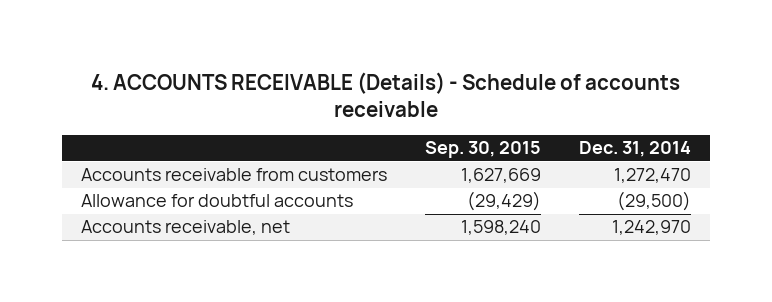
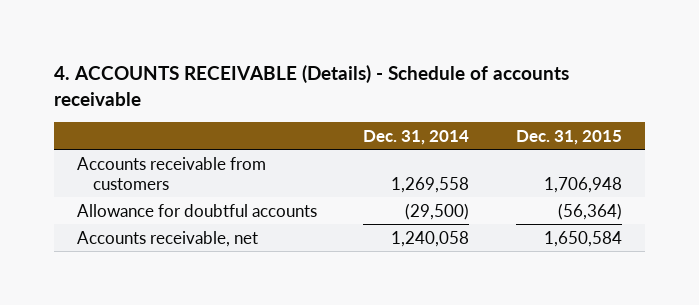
[425,141,542,159] Sep. 30, 2015 -> none
none -> [515,129,622,145] Dec. 31, 2015
[614,168,692,184] 1,272,470 -> [391,176,470,193] 1,269,558
[612,220,692,236] 1,242,970 -> [391,230,470,247] 1,240,058

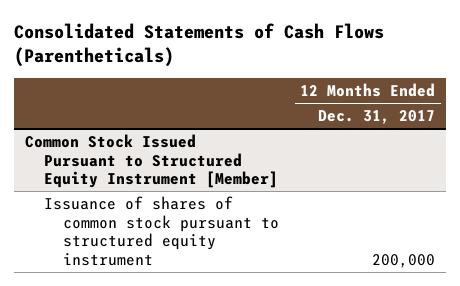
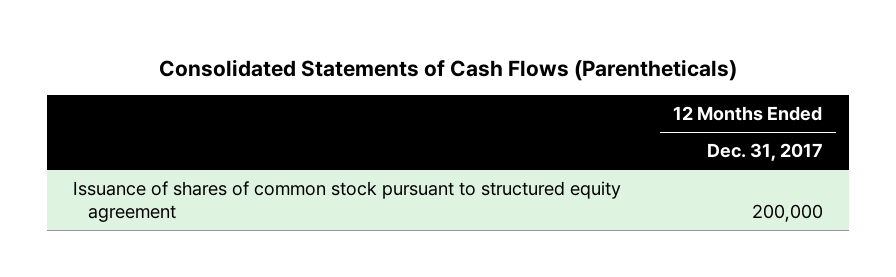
[25,133,278,189] Common Stock Issued Pursuant to Structured Equity Instrument [Member] -> none
[43,195,279,267] Issuance of shares of common stock pursuant to structured equity instrument -> [73,181,622,223] Issuance of shares of common stock pursuant to structured equity agreement

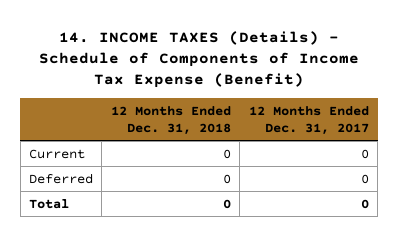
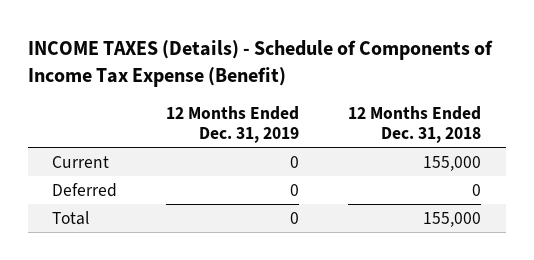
[38,30,359,89] 14. INCOME TAXES (Details) - Schedule of Components of Income Tax Expense (Benefit) -> [28,40,494,87] INCOME TAXES (Details) - Schedule of Components of Income Tax Expense (Benefit)
[248,105,369,135] 12 Months Ended Dec. 31, 2017 -> none
none -> [166,105,300,144] 12 Months Ended Dec. 31, 2019
[222,148,231,159] 0 -> [423,155,482,171] 155,000
[222,198,231,209] 0 -> [423,211,482,227] 155,000

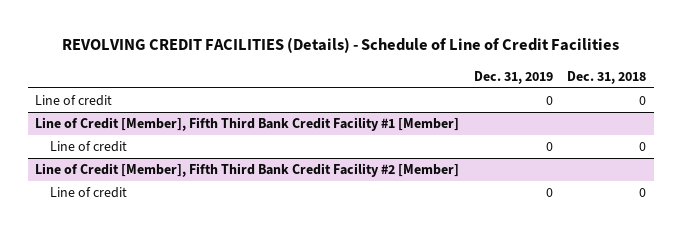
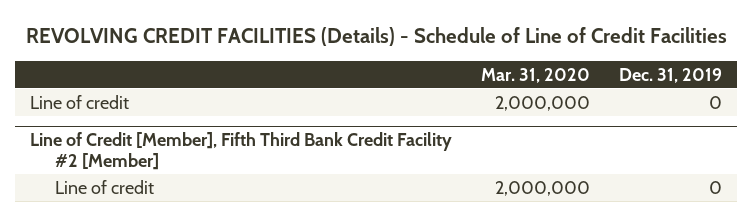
[567,70,647,84] Dec. 31, 2018 -> none
none -> [481,67,591,83] Mar. 31, 2020
[35,117,460,132] Line of Credit [Member], Fifth Third Bank Credit Facility #1 [Member] -> none
[50,141,128,153] Line of credit -> none

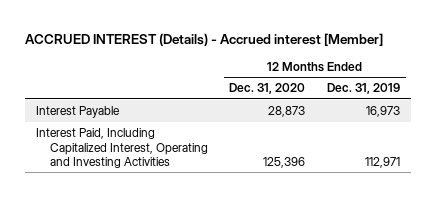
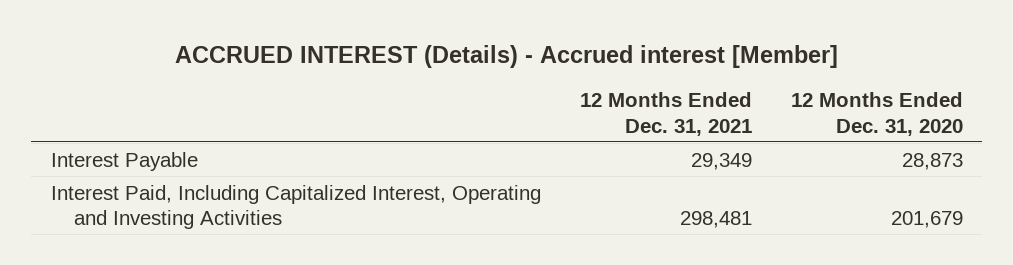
[327,83,401,95] Dec. 31, 2019 -> none
none -> [579,92,752,136] 12 Months Ended Dec. 31, 2021
[263,156,306,168] 125,396 -> [890,211,963,229] 201,679

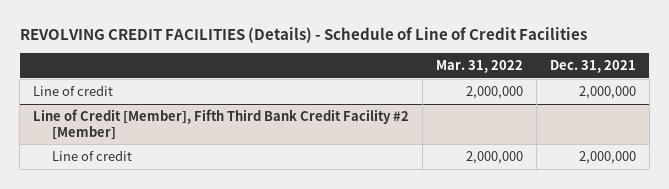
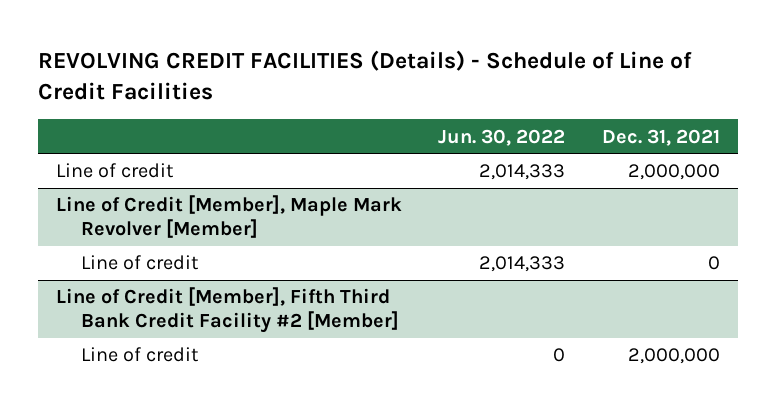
[435,59,523,73] Mar. 31, 2022 -> none
none -> [438,128,566,146] Jun. 30, 2022
none -> [55,195,402,239] Line of Credit [Member], Maple Mark Revolver [Member]
none -> [80,255,199,271] Line of credit

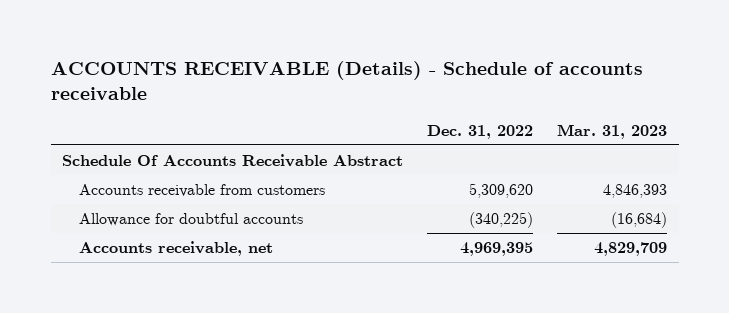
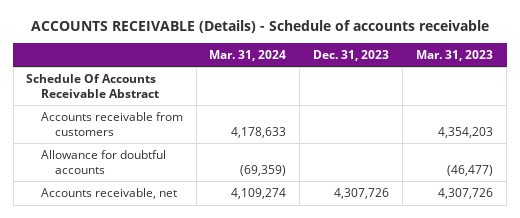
[427,124,534,139] Dec. 31, 2022 -> none
none -> [209,49,287,61] Mar. 31, 2024
none -> [313,49,390,61] Dec. 31, 2023
[603,184,668,199] 4,846,393 -> [438,126,494,138] 4,354,203
[611,212,668,229] (16,684) -> [447,164,494,176] (46,477)
[594,242,668,257] 4,829,709 -> [438,187,494,199] 4,307,726

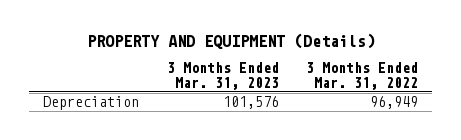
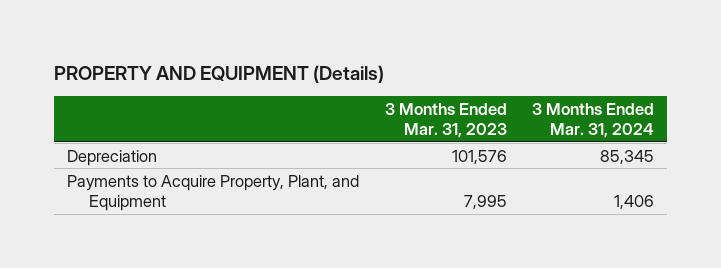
[306,62,419,91] 3 Months Ended Mar. 31, 2022 -> none
none -> [532,102,655,138] 3 Months Ended Mar. 31, 2024
none -> [66,174,359,211] Payments to Acquire Property, Plant, and Equipment

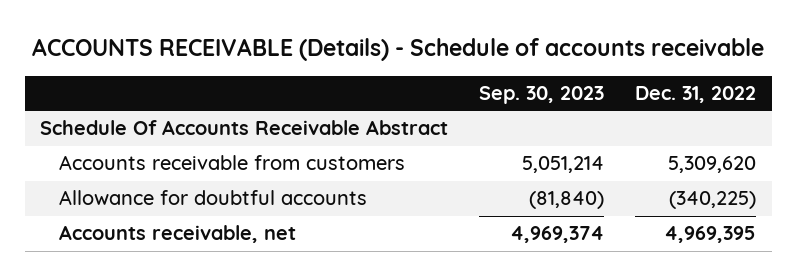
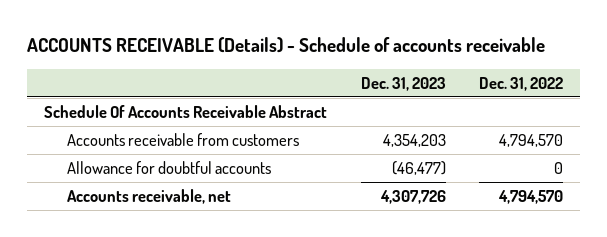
[479,86,605,105] Sep. 30, 2023 -> none
none -> [360,76,446,91] Dec. 31, 2023
[668,156,757,174] 5,309,620 -> [499,133,564,147] 4,794,570
[669,191,757,210] (340,225) -> [554,161,564,174] 0
[664,226,757,244] 4,969,395 -> [498,189,564,204] 4,794,570

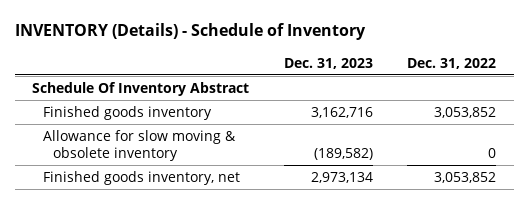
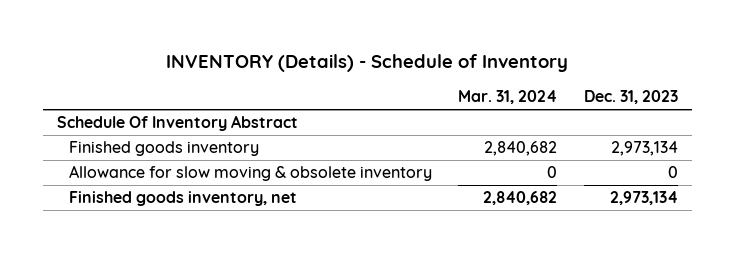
[407,57,497,69] Dec. 31, 2022 -> none
none -> [458,90,558,105] Mar. 31, 2024
[310,107,373,119] 3,162,716 -> [611,141,679,157] 2,973,134
[313,147,373,160] (189,582) -> [668,166,679,179] 0

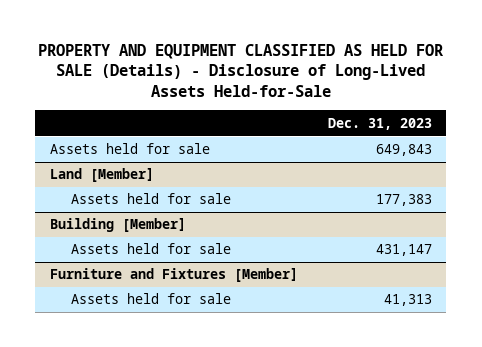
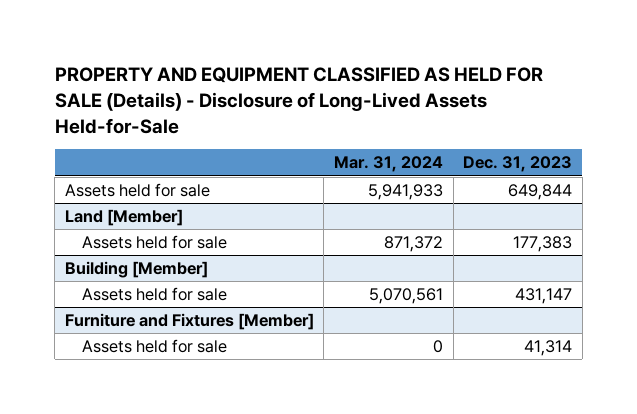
none -> [334,156,444,173] Mar. 31, 2024
[375,144,432,157] 649,843 -> [508,184,573,201] 649,844
[383,294,432,307] 41,313 -> [524,340,573,357] 41,314

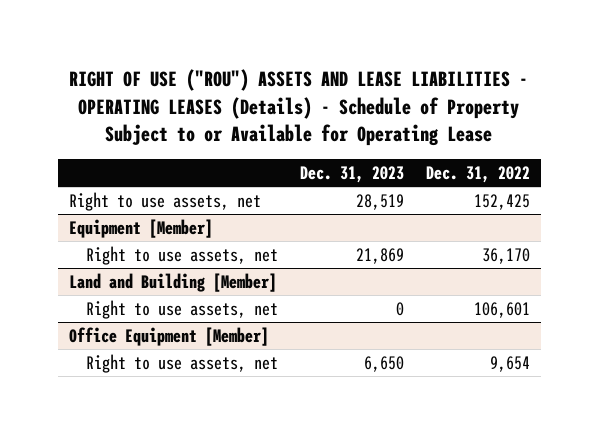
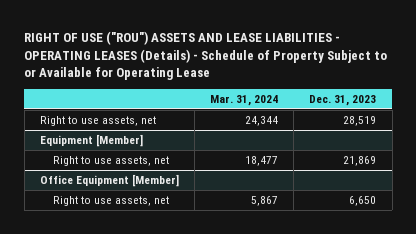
[425,165,530,183] Dec. 31, 2022 -> none
none -> [210,94,279,106] Mar. 31, 2024
[68,272,277,292] Land and Building [Member] -> none
[86,299,279,319] Right to use assets, net -> none

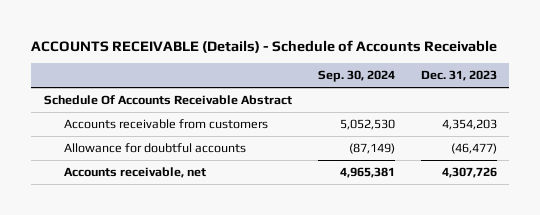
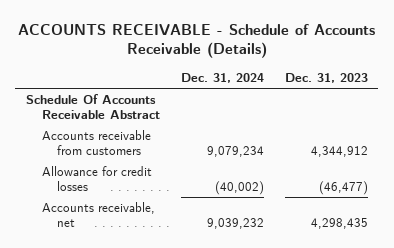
[31,39,498,53] ACCOUNTS RECEIVABLE (Details) - Schedule of Accounts Receivable -> [17,23,375,59] ACCOUNTS RECEIVABLE - Schedule of Accounts Receivable (Details)
[317,70,395,83] Sep. 30, 2024 -> none
none -> [180,73,264,84] Dec. 31, 2024
[441,119,497,131] 4,354,203 -> [310,146,368,158] 4,344,912
[63,143,246,154] Allowance for doubtful accounts -> [41,165,152,192] Allowance for credit losses
[441,167,497,179] 4,307,726 -> [310,218,368,230] 4,298,435

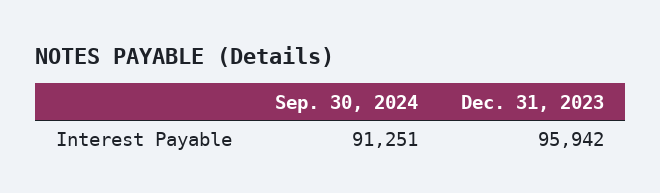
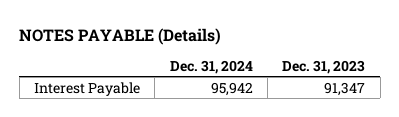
[275,94,419,113] Sep. 30, 2024 -> none
none -> [169,59,253,74] Dec. 31, 2024
[537,132,604,149] 95,942 -> [324,81,366,96] 91,347

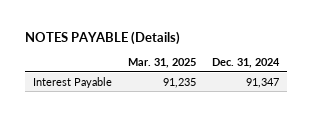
[282,59,366,74] Dec. 31, 2023 -> none
none -> [128,58,197,69] Mar. 31, 2025
[210,81,253,96] 95,942 -> [246,78,280,89] 91,347

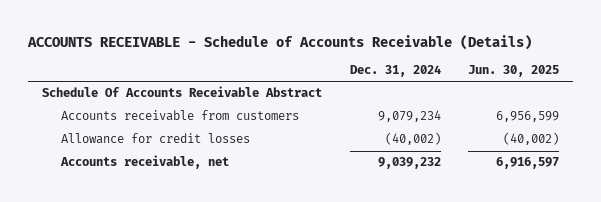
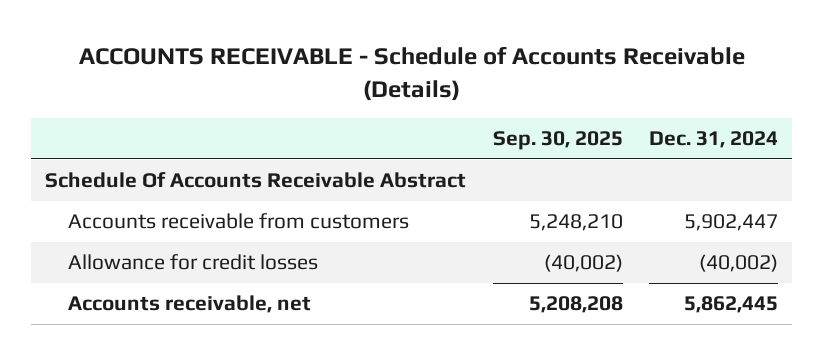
[468,65,560,78] Jun. 30, 2025 -> none
none -> [492,131,623,151] Sep. 30, 2025
[377,110,441,123] 9,079,234 -> [684,214,779,232] 5,902,447
[377,157,441,170] 9,039,232 -> [684,296,779,314] 5,862,445

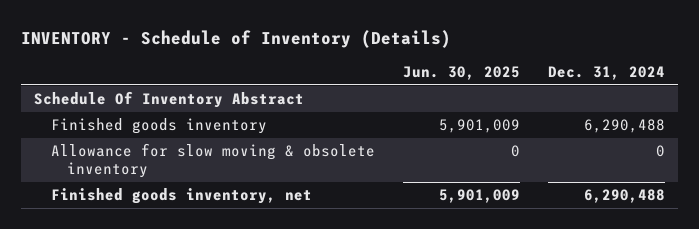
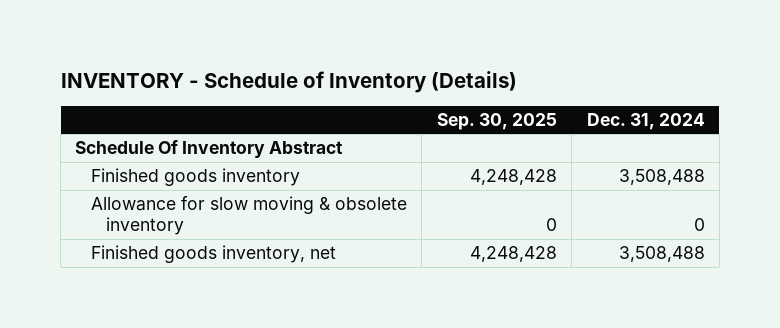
[402,65,520,80] Jun. 30, 2025 -> none
none -> [436,112,557,130] Sep. 30, 2025
[583,119,665,134] 6,290,488 -> [618,169,705,186] 3,508,488
[583,189,665,204] 6,290,488 -> [618,246,705,263] 3,508,488

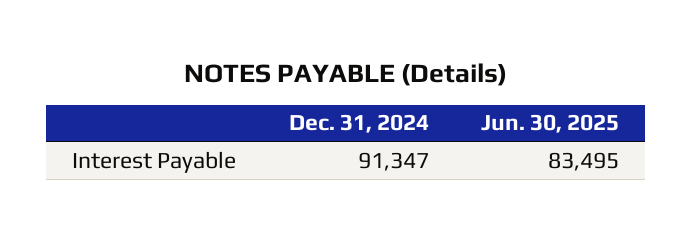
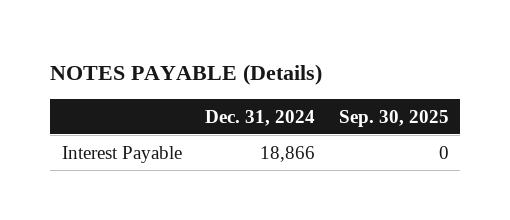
[480,114,619,134] Jun. 30, 2025 -> none
none -> [338,109,449,127] Sep. 30, 2025
[357,151,429,171] 91,347 -> [260,145,316,162] 18,866

